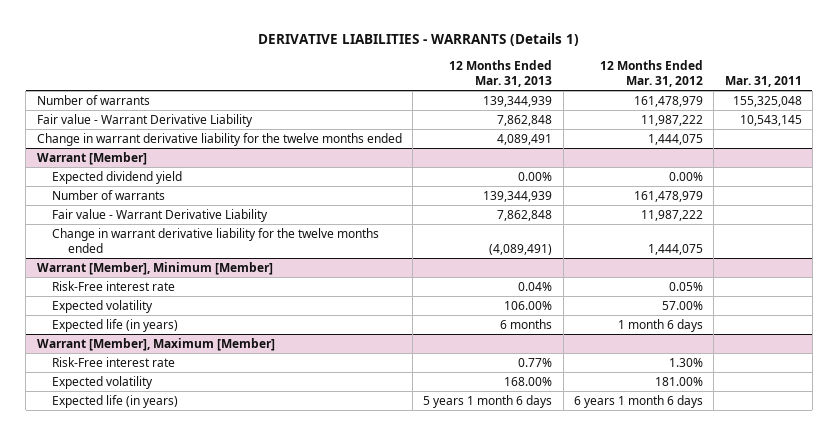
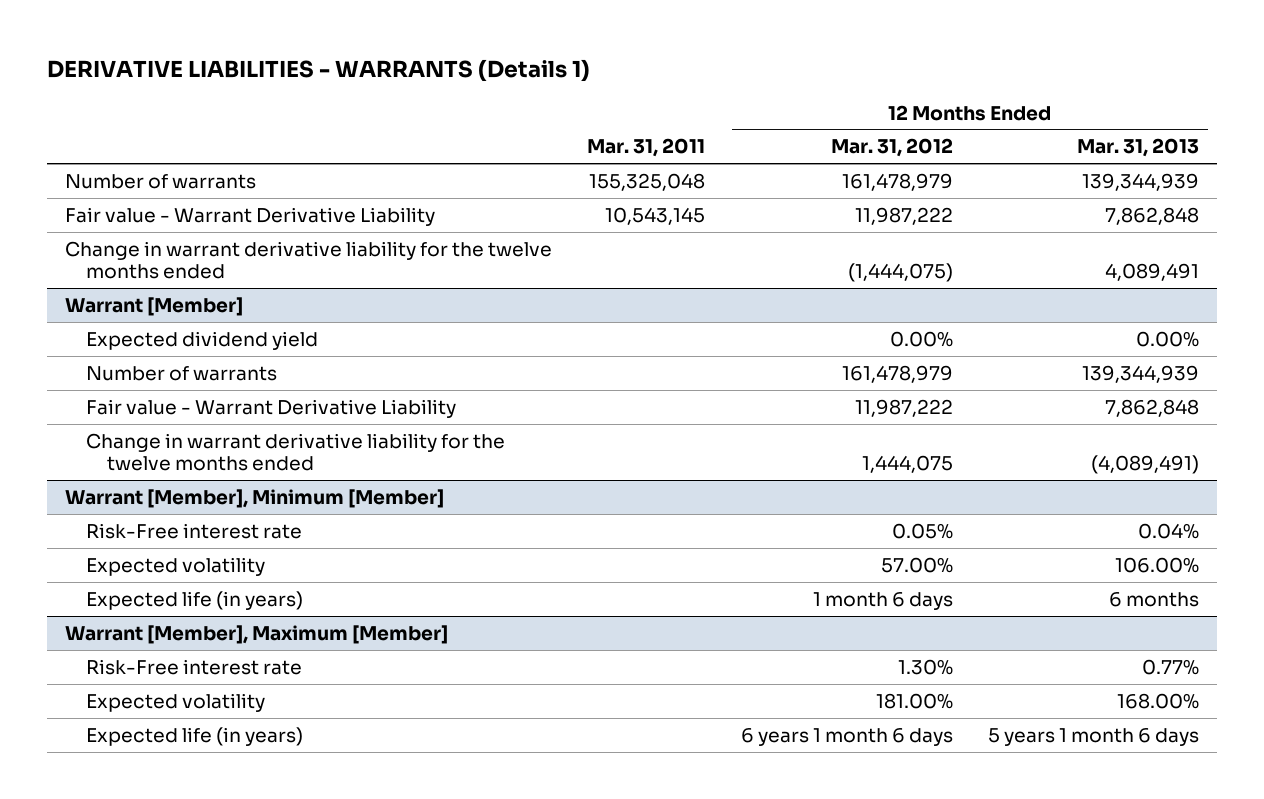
[647,133,703,145] 1,444,075 -> [847,262,953,282] (1,444,075)

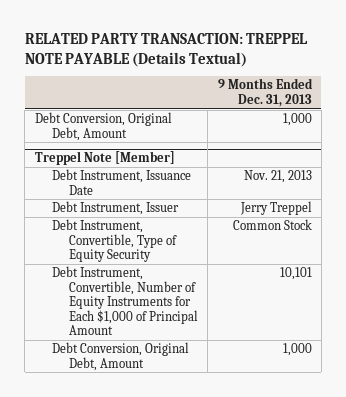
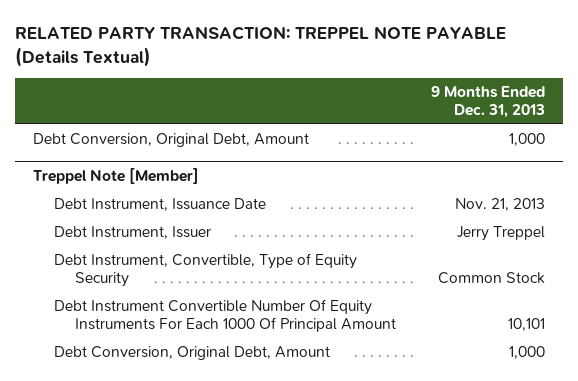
[51,266,198,336] Debt Instrument, Convertible, Number of Equity Instruments for Each $1,000 of Principal Amount -> [53,299,396,333] Debt Instrument Convertible Number Of Equity Instruments For Each 1000 Of Principal Amount

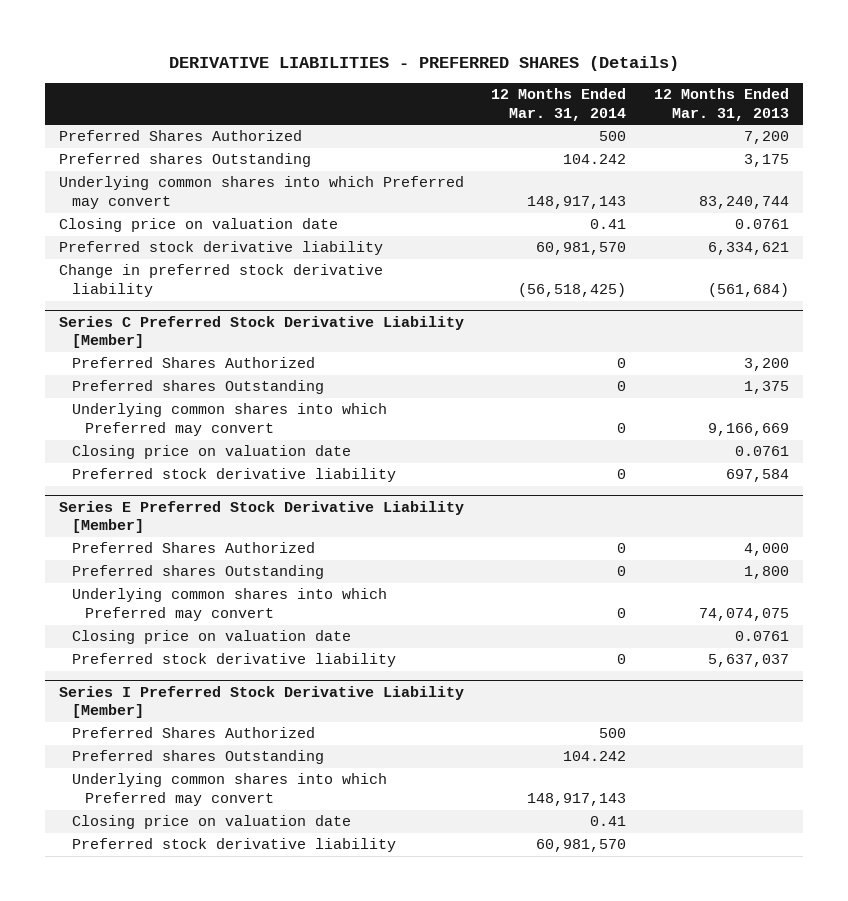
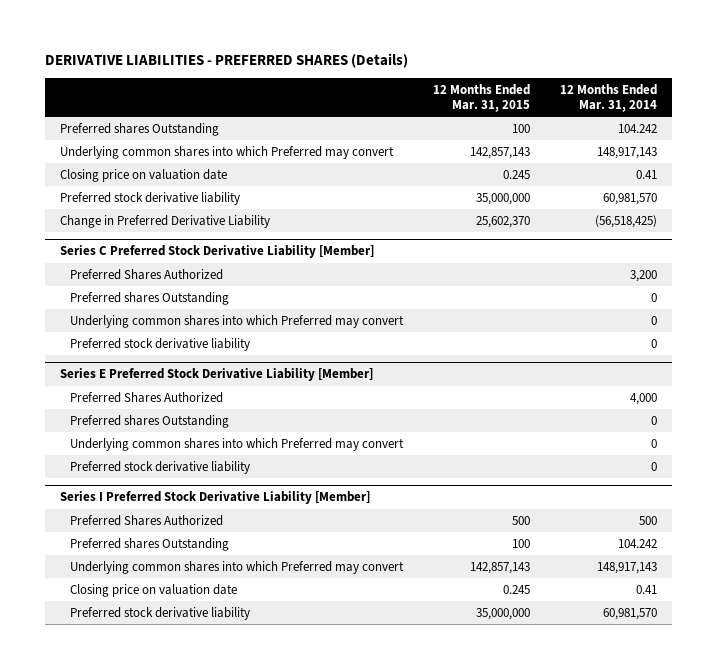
[654,88,790,121] 12 Months Ended Mar. 31, 2013 -> none
none -> [432,83,530,112] 12 Months Ended Mar. 31, 2015
[58,130,302,142] Preferred Shares Authorized -> none
[58,264,383,298] Change in preferred stock derivative liability -> [59,214,270,228] Change in Preferred Derivative Liability
[617,358,627,369] 0 -> [629,269,657,282] 3,200
[72,445,352,460] Closing price on valuation date -> none
[617,543,627,554] 0 -> [629,392,657,405] 4,000
[72,630,352,645] Closing price on valuation date -> none

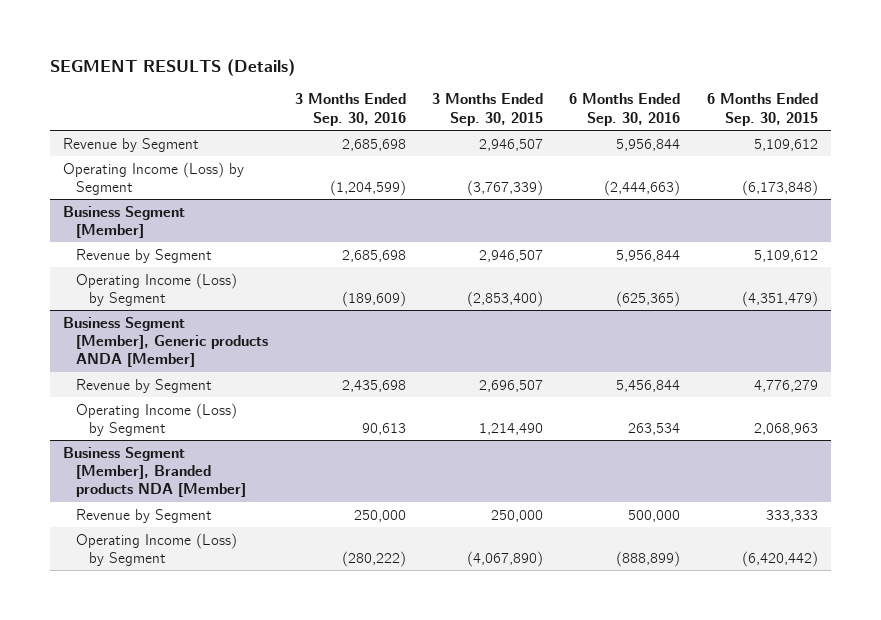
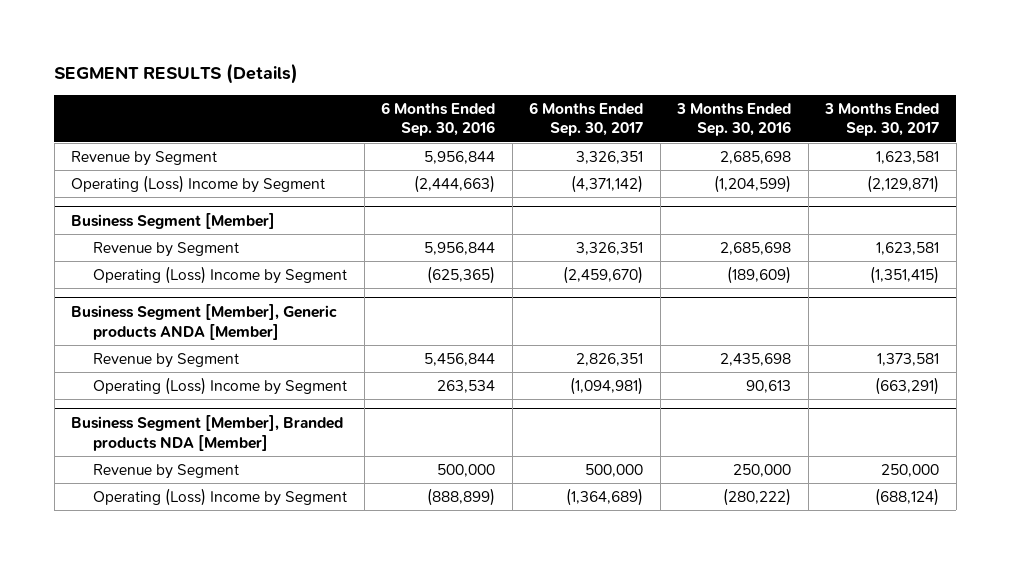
[432,93,544,126] 3 Months Ended Sep. 30, 2015 -> none
[706,93,818,126] 6 Months Ended Sep. 30, 2015 -> none
none -> [529,101,644,137] 6 Months Ended Sep. 30, 2017
none -> [824,102,940,137] 3 Months Ended Sep. 30, 2017
[63,161,245,195] Operating Income (Loss) by Segment -> [71,175,326,194] Operating (Loss) Income by Segment
[76,272,238,306] Operating Income (Loss) by Segment -> [93,266,348,285] Operating (Loss) Income by Segment
[76,402,238,436] Operating Income (Loss) by Segment -> [93,377,348,396] Operating (Loss) Income by Segment
[76,532,238,566] Operating Income (Loss) by Segment -> [93,488,348,507] Operating (Loss) Income by Segment

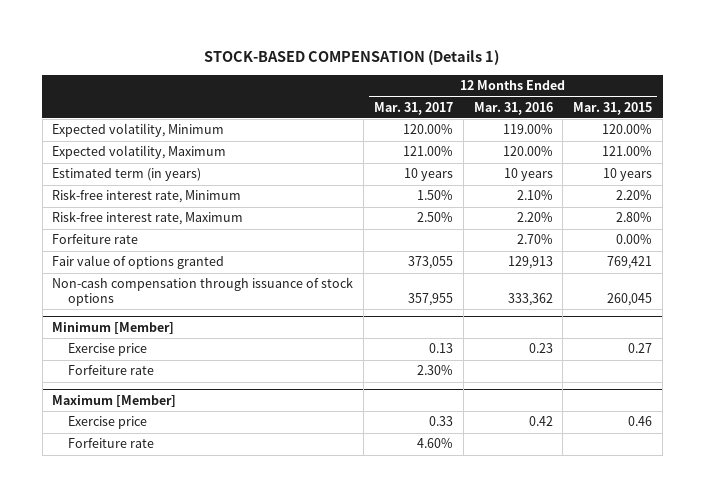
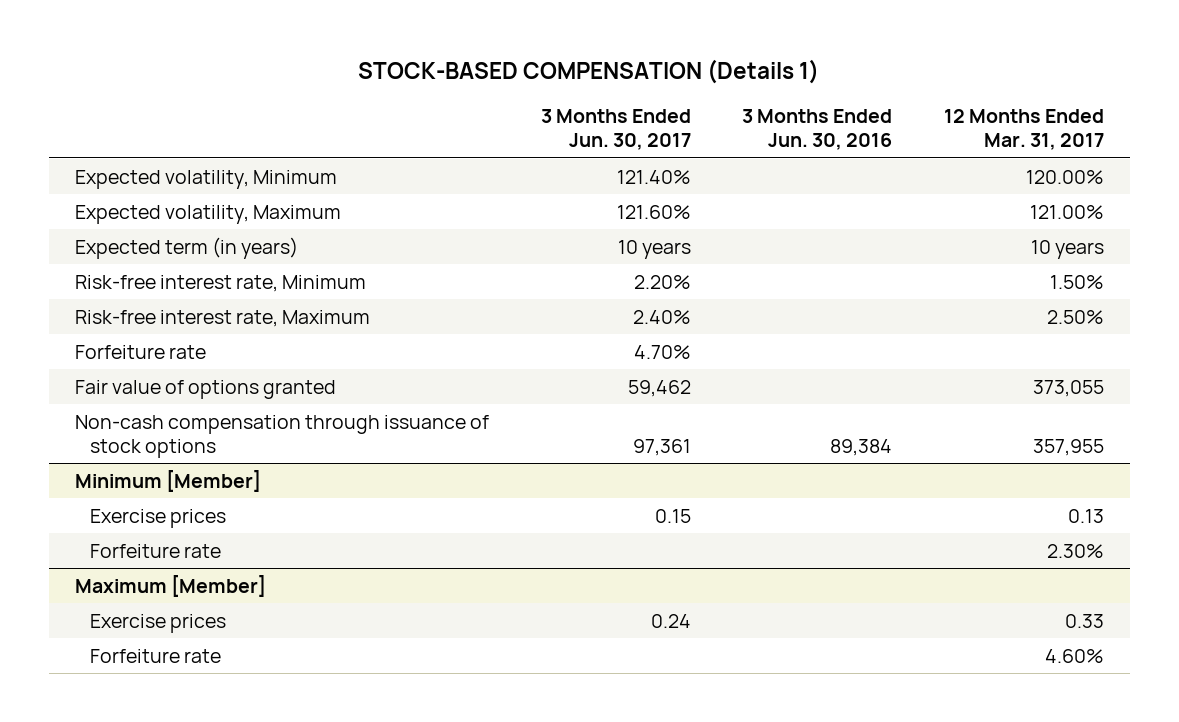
[473,101,553,115] Mar. 31, 2016 -> none
[573,101,653,115] Mar. 31, 2015 -> none
none -> [540,109,691,151] 3 Months Ended Jun. 30, 2017
none -> [742,109,893,151] 3 Months Ended Jun. 30, 2016
[52,168,202,182] Estimated term (in years) -> [74,236,298,259] Expected term (in years)
[68,343,148,357] Exercise price -> [90,508,227,528] Exercise prices
[68,416,148,430] Exercise price -> [90,613,227,633] Exercise prices

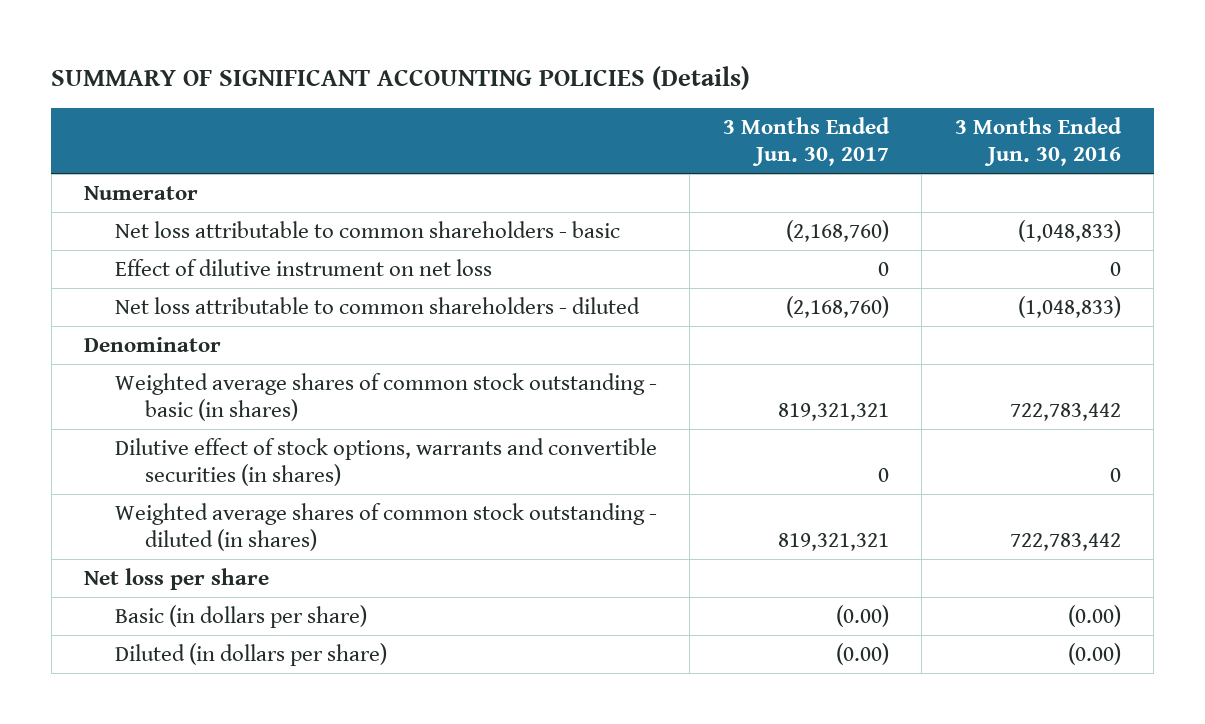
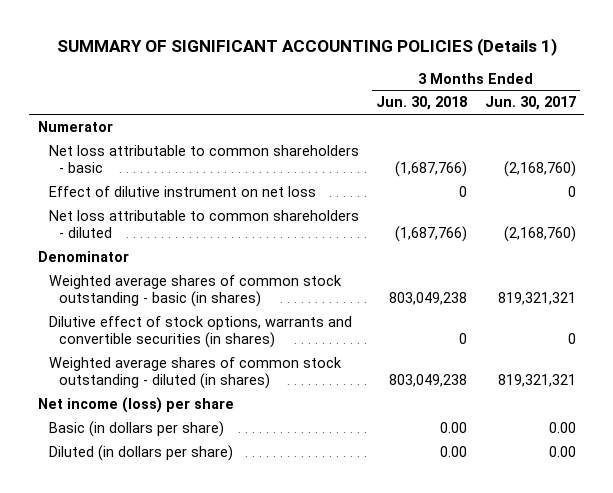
[51,65,751,90] SUMMARY OF SIGNIFICANT ACCOUNTING POLICIES (Details) -> [56,37,557,56] SUMMARY OF SIGNIFICANT ACCOUNTING POLICIES (Details 1)
[954,116,1122,167] 3 Months Ended Jun. 30, 2016 -> none
none -> [376,96,468,111] Jun. 30, 2018
[84,567,270,590] Net loss per share -> [37,397,234,414] Net income (loss) per share
[835,604,889,627] (0.00) -> [548,422,576,434] 0.00
[835,642,889,665] (0.00) -> [548,446,576,458] 0.00

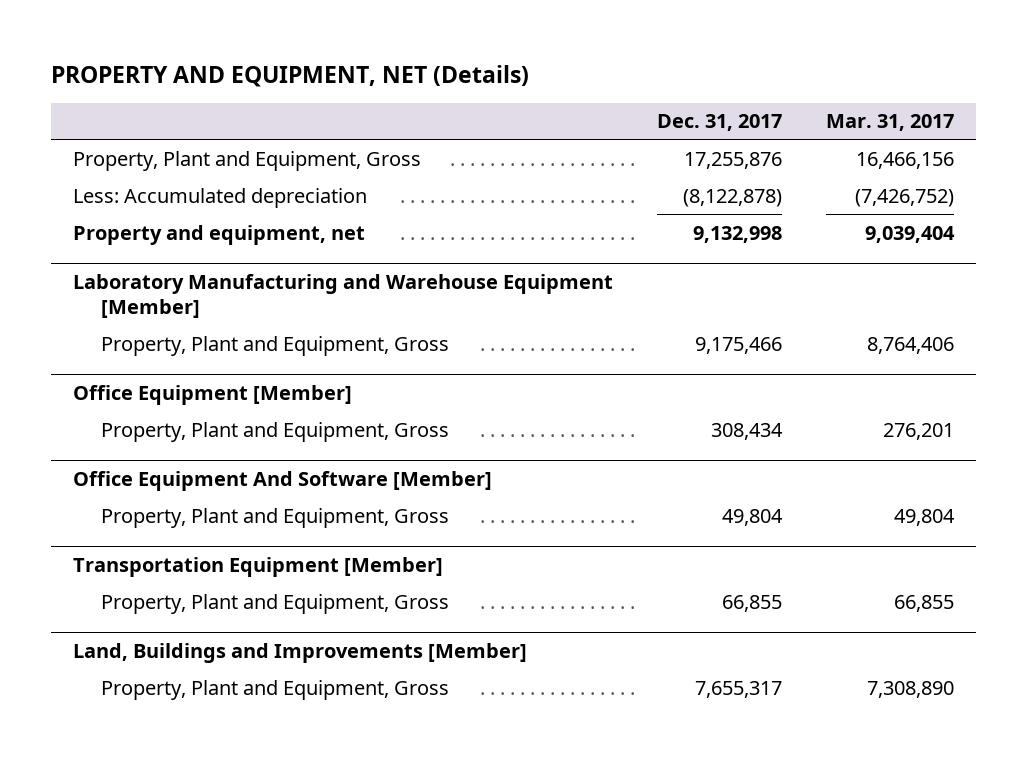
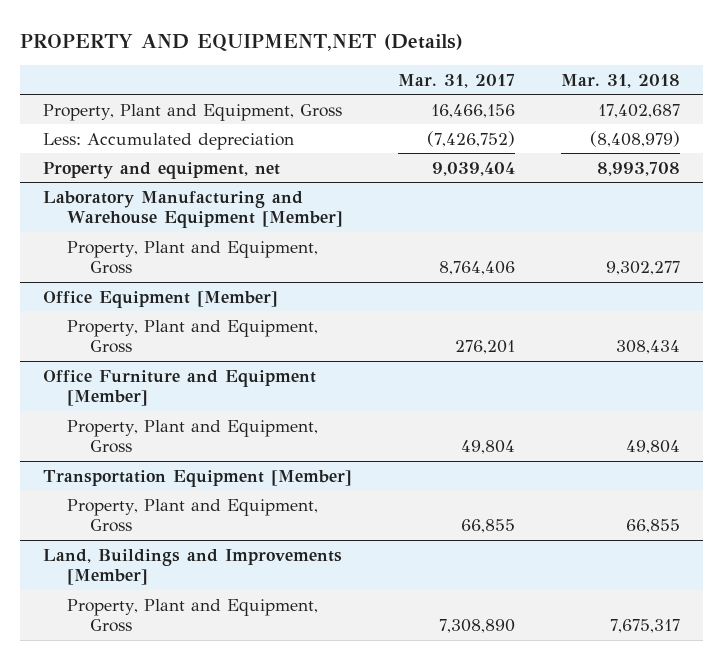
[51,64,530,87] PROPERTY AND EQUIPMENT, NET (Details) -> [20,33,464,52] PROPERTY AND EQUIPMENT,NET (Details)
[657,114,783,132] Dec. 31, 2017 -> none
none -> [561,73,681,88] Mar. 31, 2018
[73,471,493,492] Office Equipment And Software [Member] -> [43,369,317,406] Office Furniture and Equipment [Member]

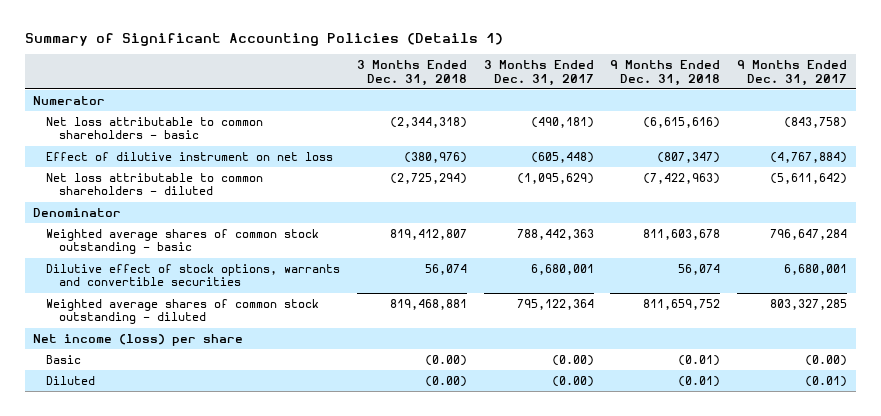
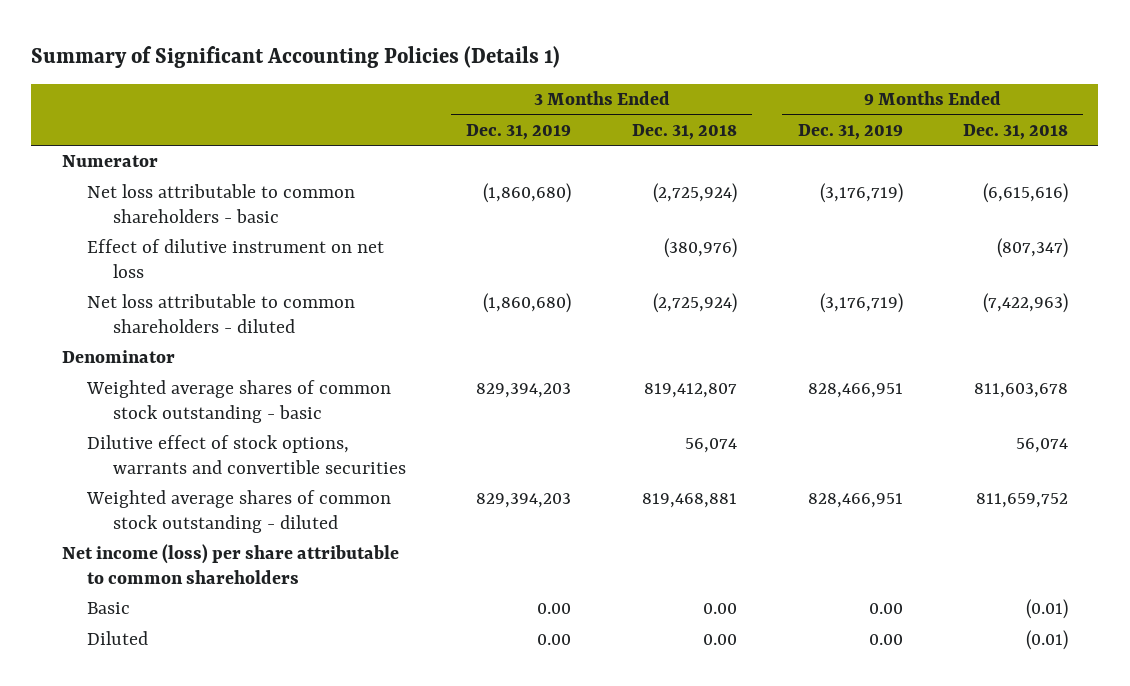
[483,60,594,86] 3 Months Ended Dec. 31, 2017 -> none
[737,60,848,86] 9 Months Ended Dec. 31, 2017 -> none
none -> [466,123,572,140] Dec. 31, 2019
none -> [797,123,903,140] Dec. 31, 2019
[390,116,468,128] (2,344,318) -> [652,183,737,204] (2,725,924)
[390,172,468,184] (2,725,294) -> [652,293,737,314] (2,725,924)
[33,333,244,346] Net income (loss) per share -> [61,544,399,584] Net income (loss) per share attributable to common shareholders
[425,354,468,366] (0.00) -> [702,603,737,615] 0.00
[425,375,468,387] (0.00) -> [702,634,737,646] 0.00

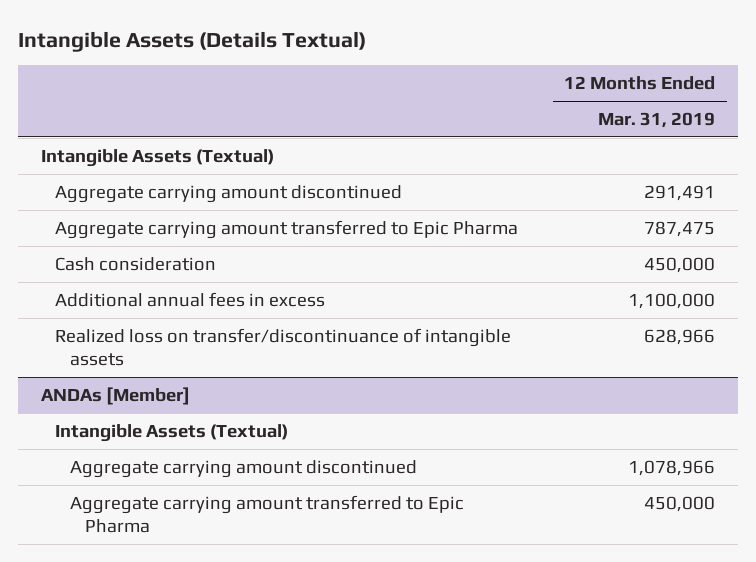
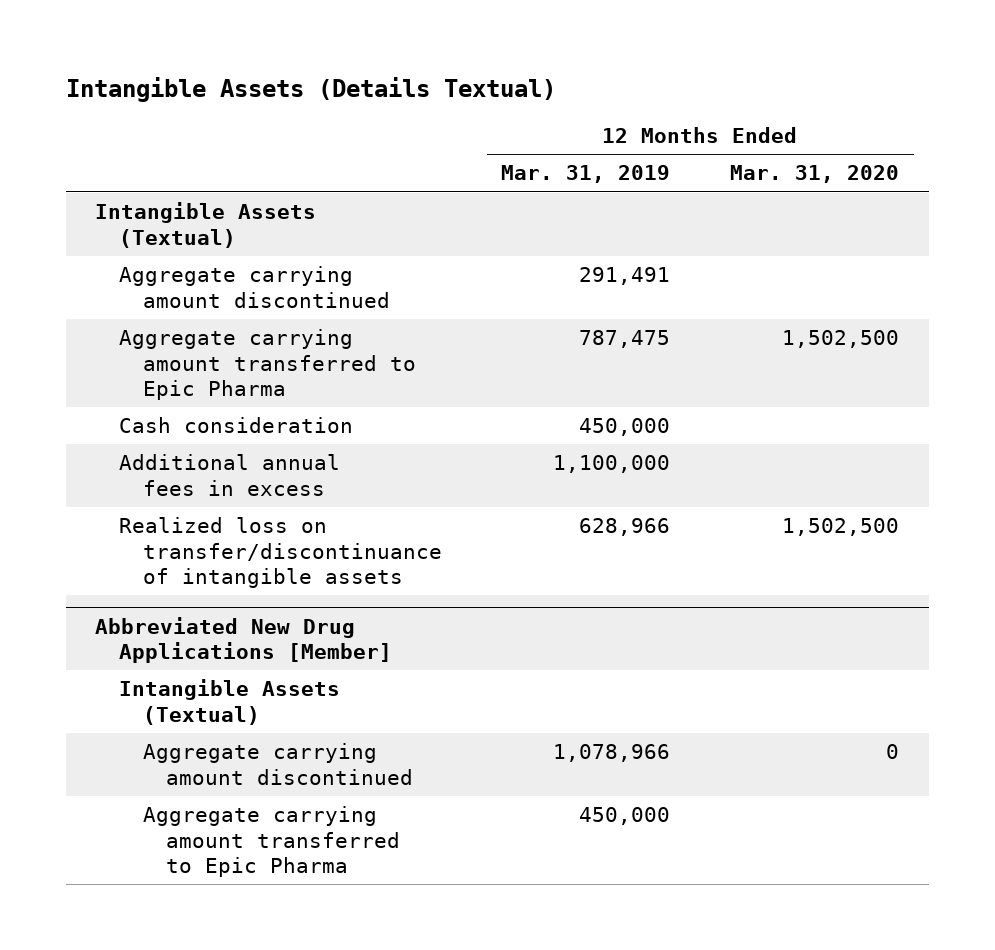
none -> [730,165,900,184] Mar. 31, 2020
[40,386,190,405] ANDAs [Member] -> [95,616,393,664] Abbreviated New Drug Applications [Member]

